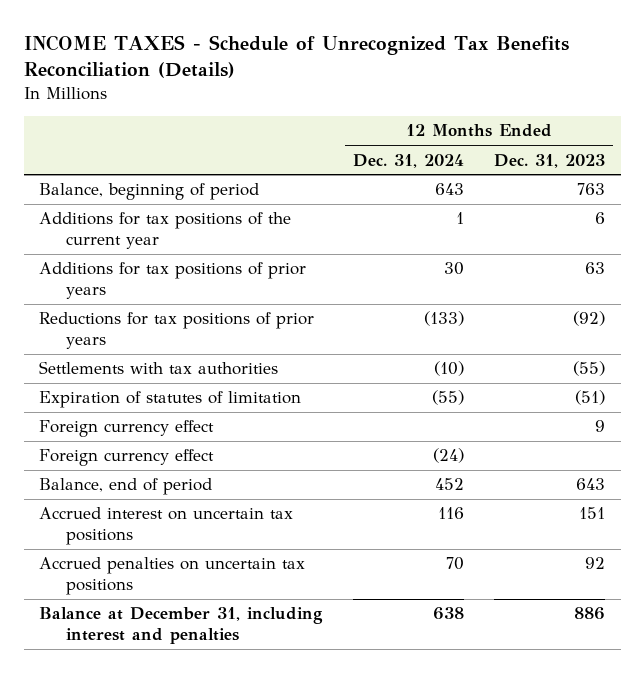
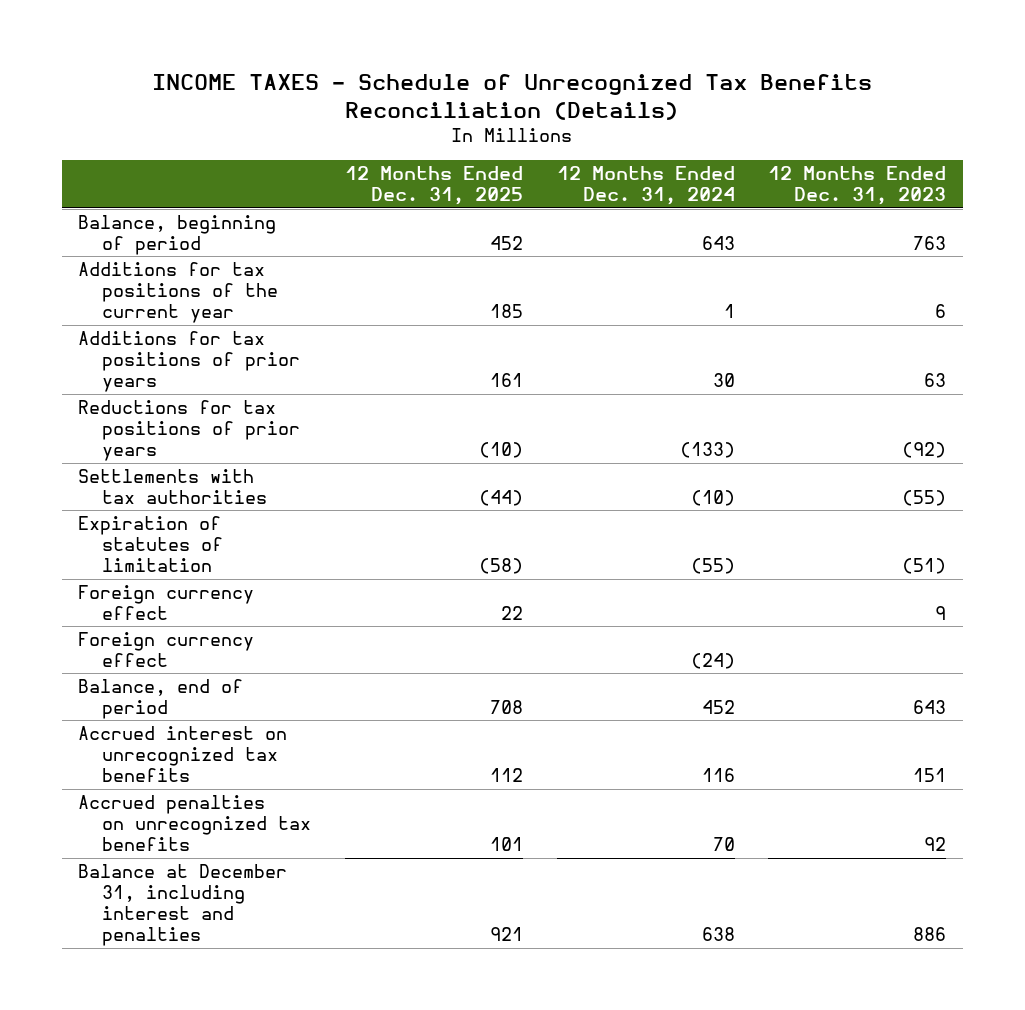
none -> [344,166,523,206] 12 Months Ended Dec. 31, 2025
[38,507,293,545] Accrued interest on uncertain tax positions -> [78,726,288,783] Accrued interest on unrecognized tax benefits
[38,557,305,595] Accrued penalties on uncertain tax positions -> [78,795,312,852] Accrued penalties on unrecognized tax benefits

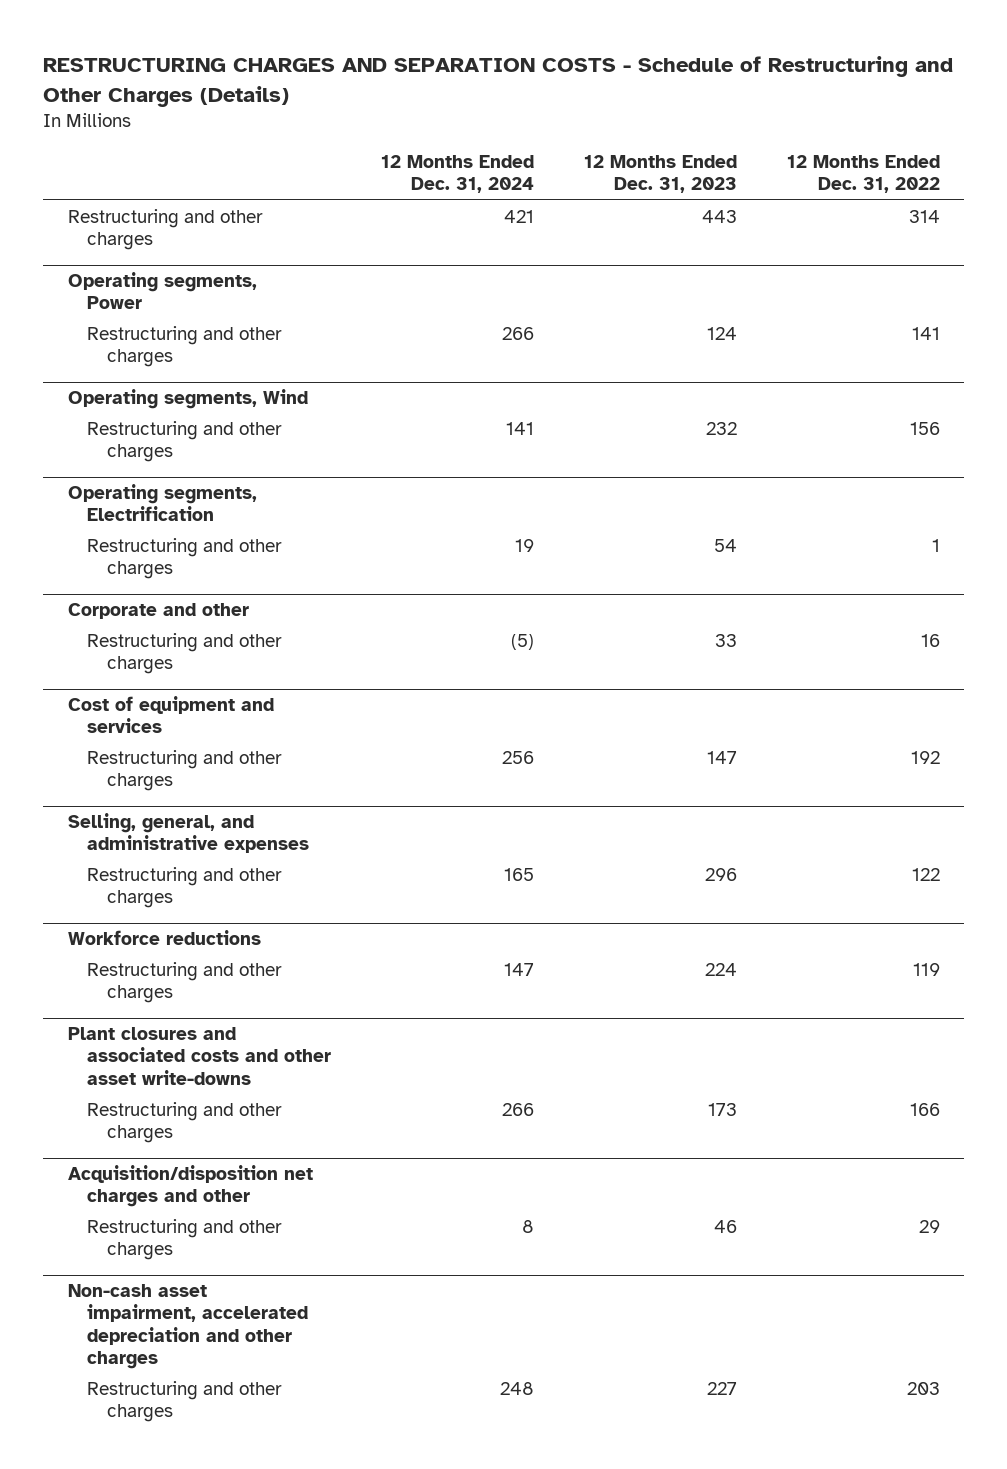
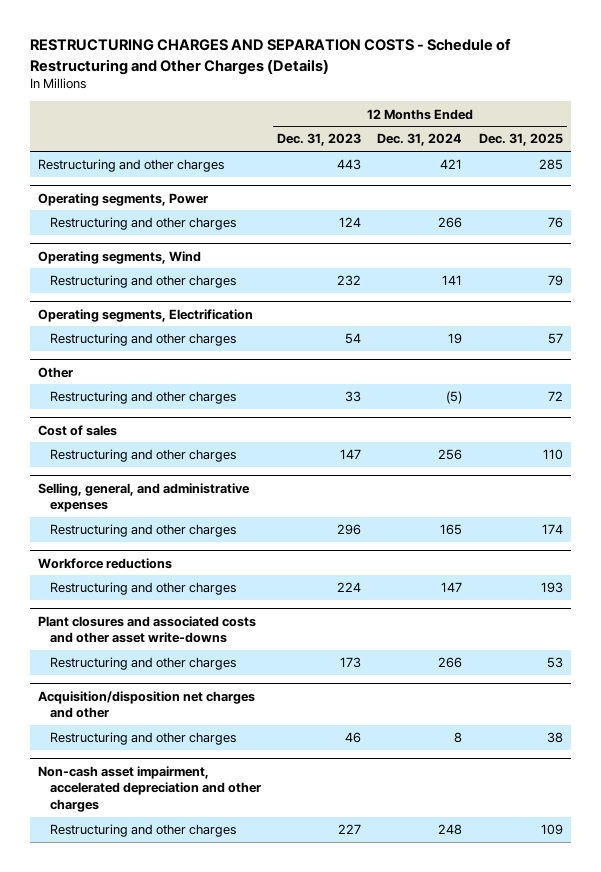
[786,155,940,194] 12 Months Ended Dec. 31, 2022 -> none
none -> [478,133,563,147] Dec. 31, 2025
[67,603,249,620] Corporate and other -> [37,366,73,378] Other
[67,696,274,734] Cost of equipment and services -> [37,424,117,436] Cost of sales

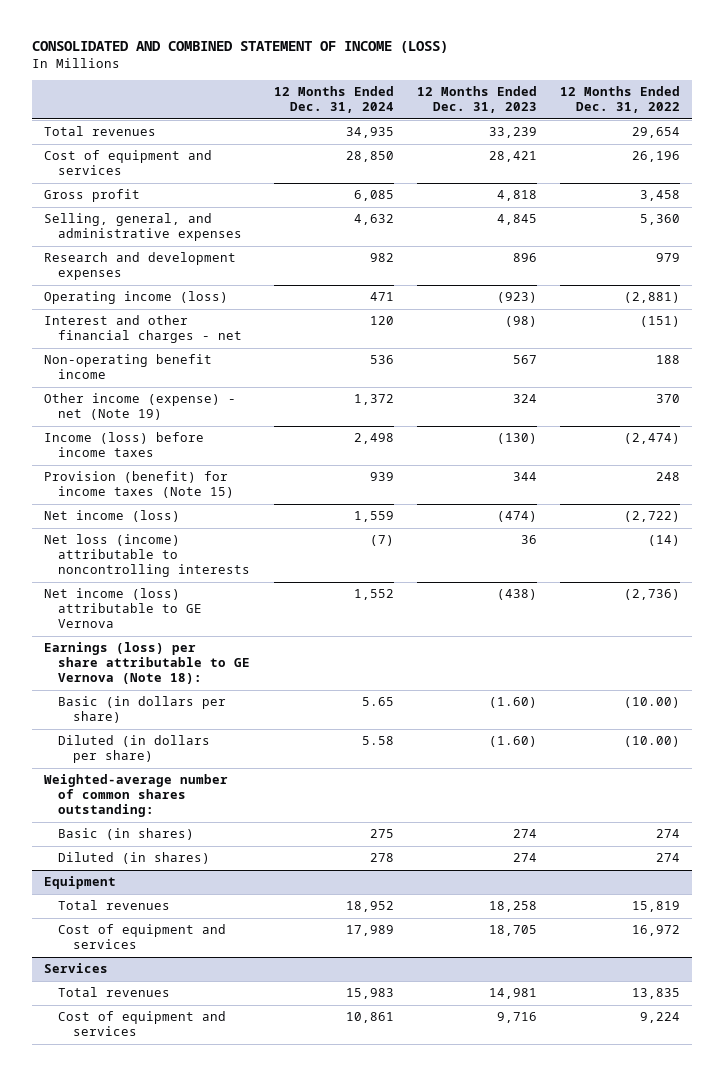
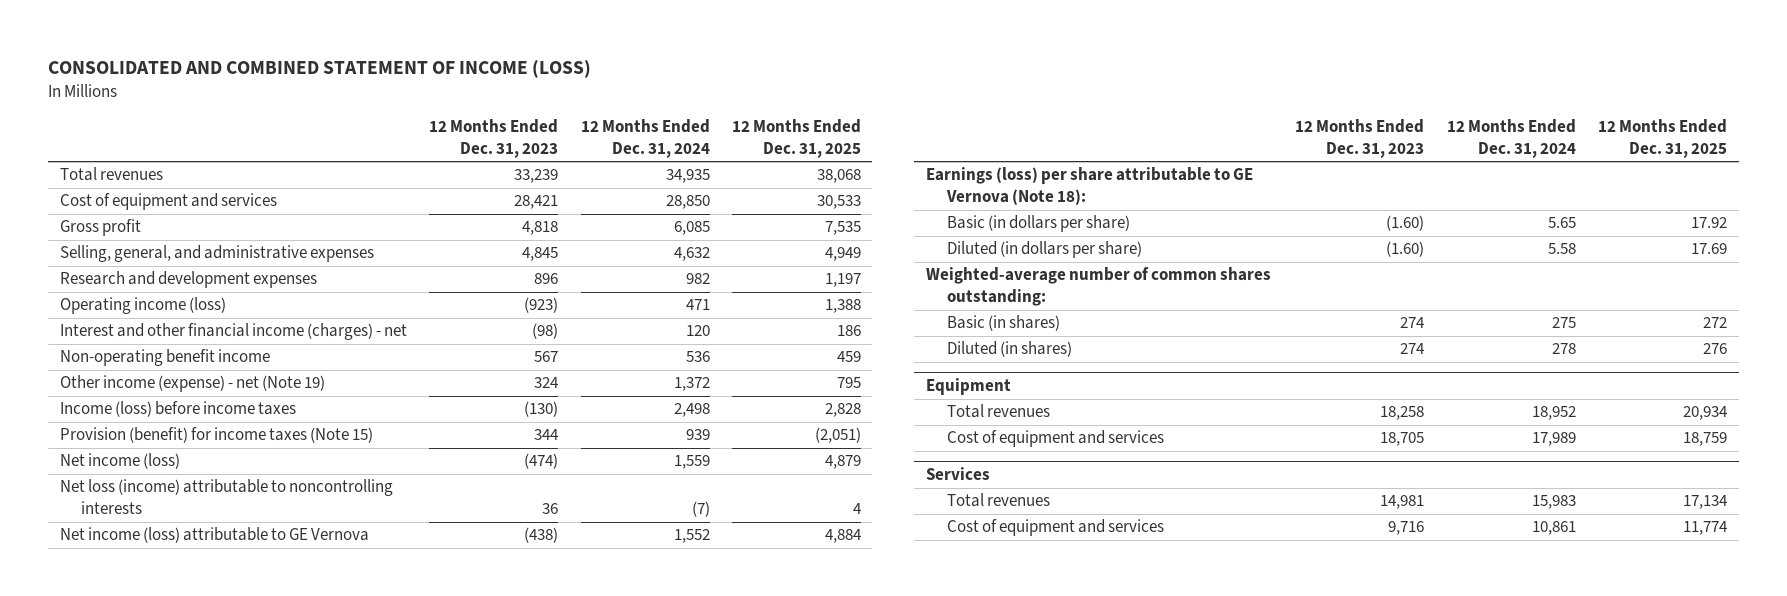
[560,86,681,114] 12 Months Ended Dec. 31, 2022 -> none
none -> [732,119,862,159] 12 Months Ended Dec. 31, 2025
[43,315,243,344] Interest and other financial charges - net -> [59,323,407,341] Interest and other financial income (charges) - net

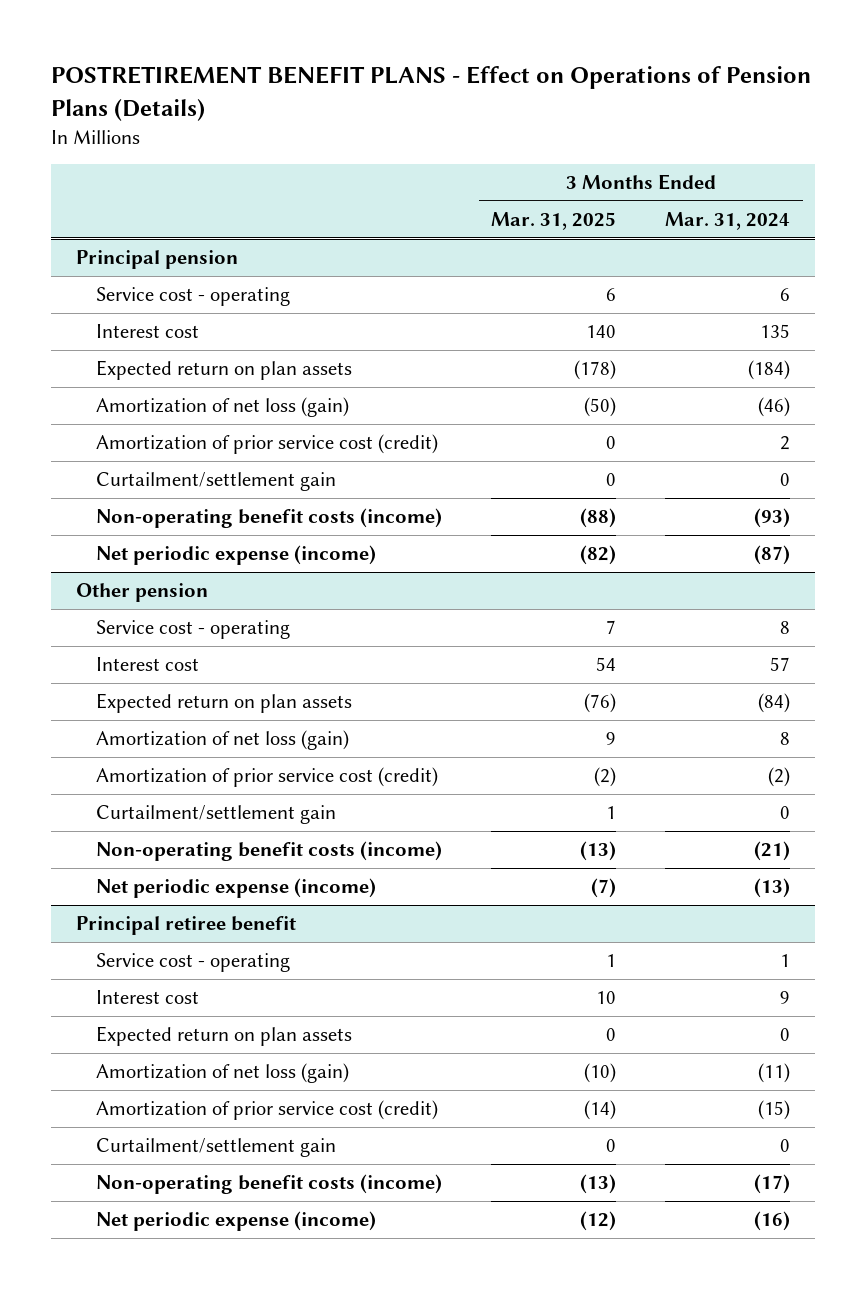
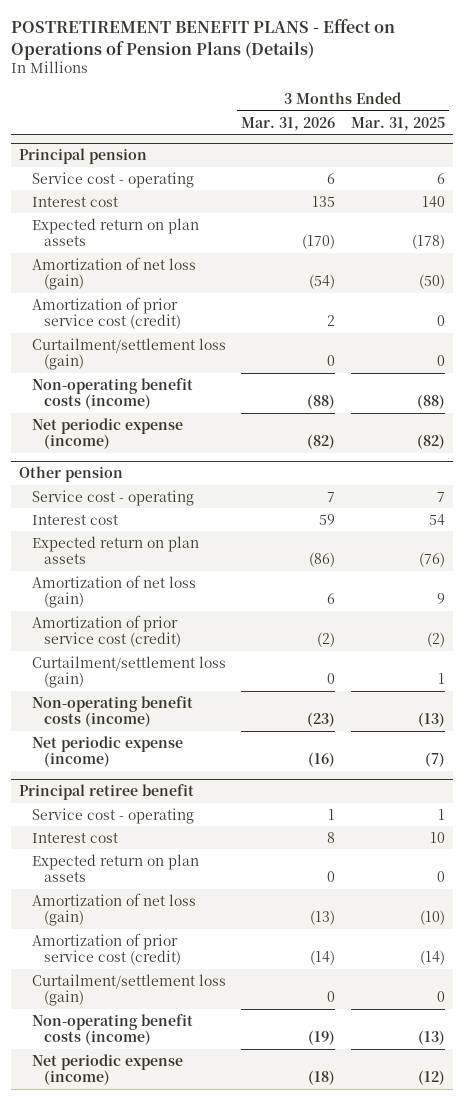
[665,211,791,230] Mar. 31, 2024 -> none
none -> [241,116,336,131] Mar. 31, 2026
[95,472,336,492] Curtailment/settlement gain -> [31,337,226,371] Curtailment/settlement loss (gain)
[95,805,336,825] Curtailment/settlement gain -> [31,655,226,689] Curtailment/settlement loss (gain)
[95,1138,336,1158] Curtailment/settlement gain -> [31,973,226,1007] Curtailment/settlement loss (gain)

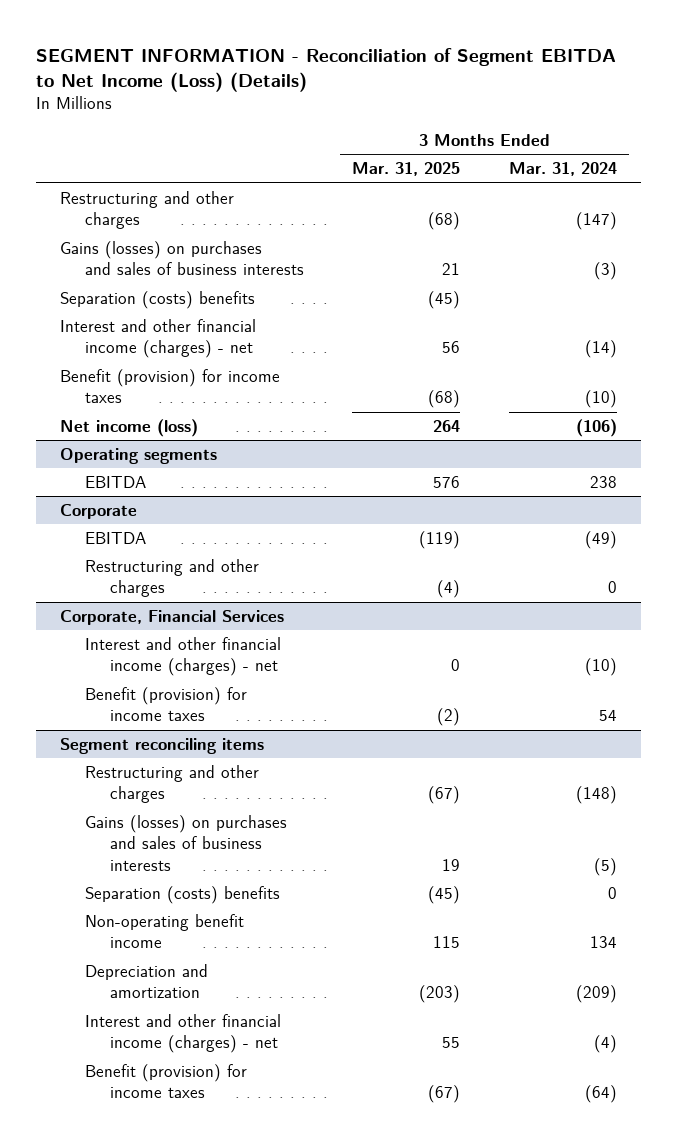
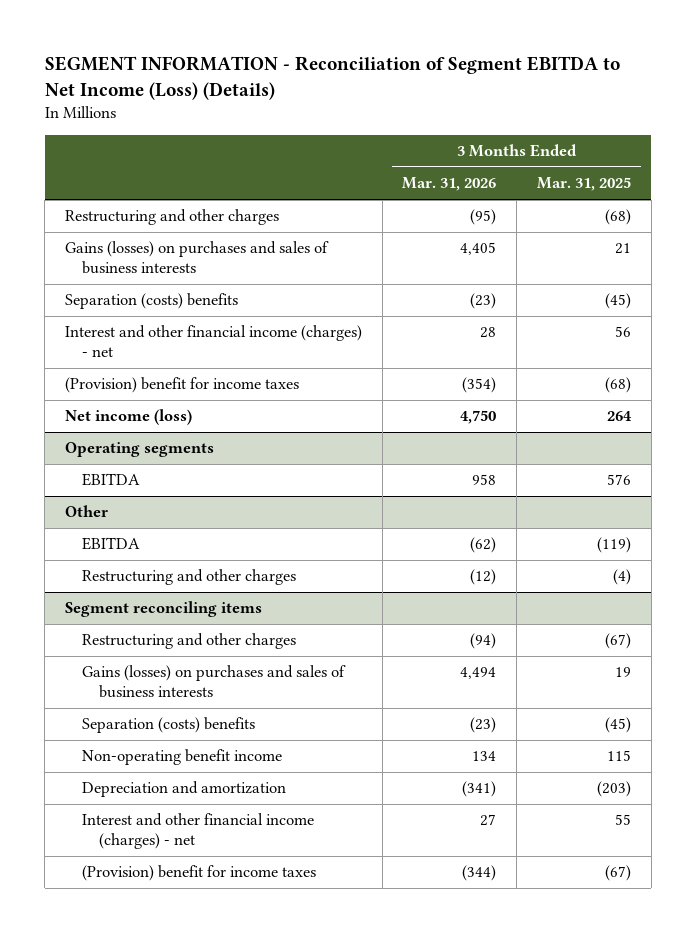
[508,162,617,177] Mar. 31, 2024 -> none
none -> [402,177,497,192] Mar. 31, 2026
[60,368,281,404] Benefit (provision) for income taxes -> [64,377,299,394] (Provision) benefit for income taxes
[60,503,138,519] Corporate -> [64,505,108,518] Other
[60,609,285,625] Corporate, Financial Services -> none
[85,636,282,677] Interest and other financial income (charges) - net -> none
[85,686,248,722] Benefit (provision) for income taxes -> none
[85,1063,248,1099] Benefit (provision) for income taxes -> [81,865,316,882] (Provision) benefit for income taxes

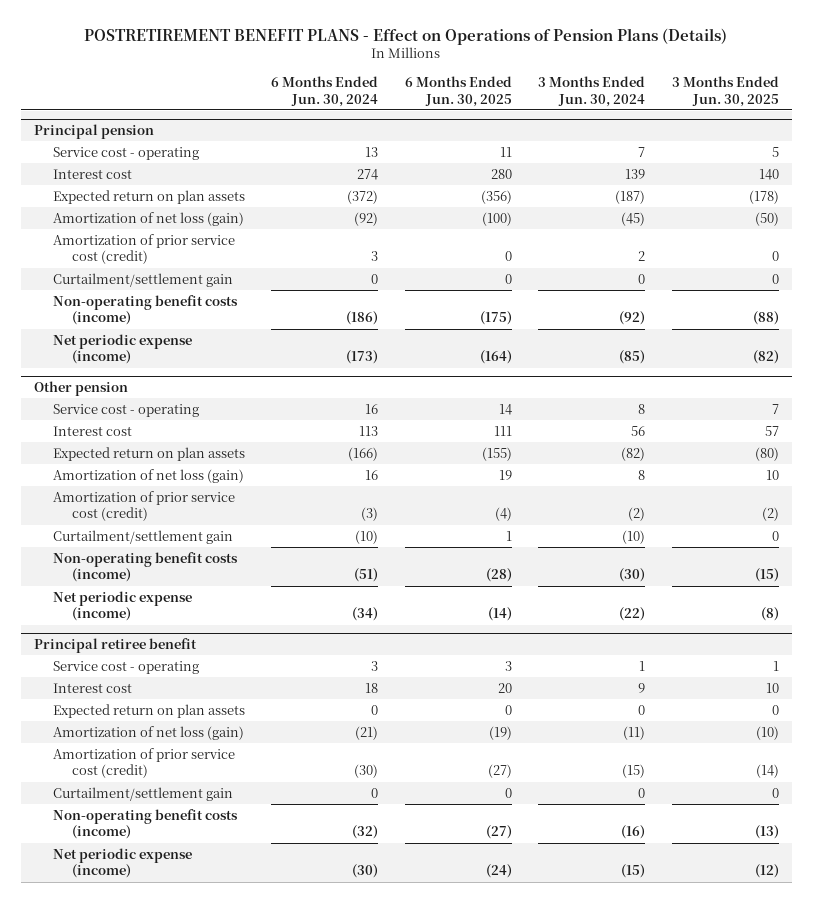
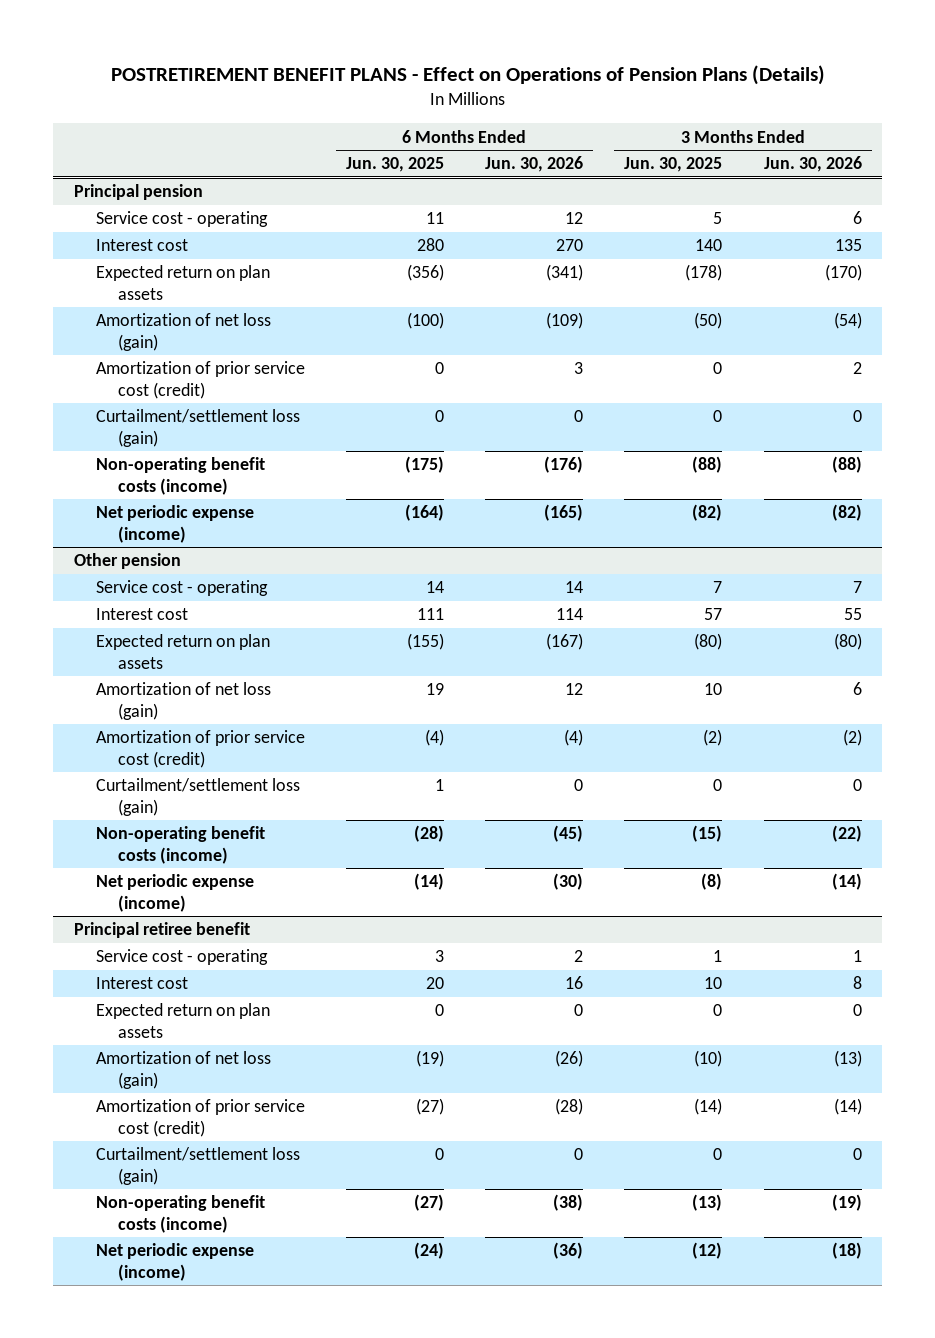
[271,75,379,107] 6 Months Ended Jun. 30, 2024 -> none
[538,75,646,107] 3 Months Ended Jun. 30, 2024 -> none
none -> [485,156,584,173] Jun. 30, 2026
none -> [763,156,862,173] Jun. 30, 2026
[52,272,233,287] Curtailment/settlement gain -> [95,409,300,447] Curtailment/settlement loss (gain)
[52,529,233,544] Curtailment/settlement gain -> [95,778,300,816] Curtailment/settlement loss (gain)
[52,786,233,801] Curtailment/settlement gain -> [95,1147,300,1185] Curtailment/settlement loss (gain)

